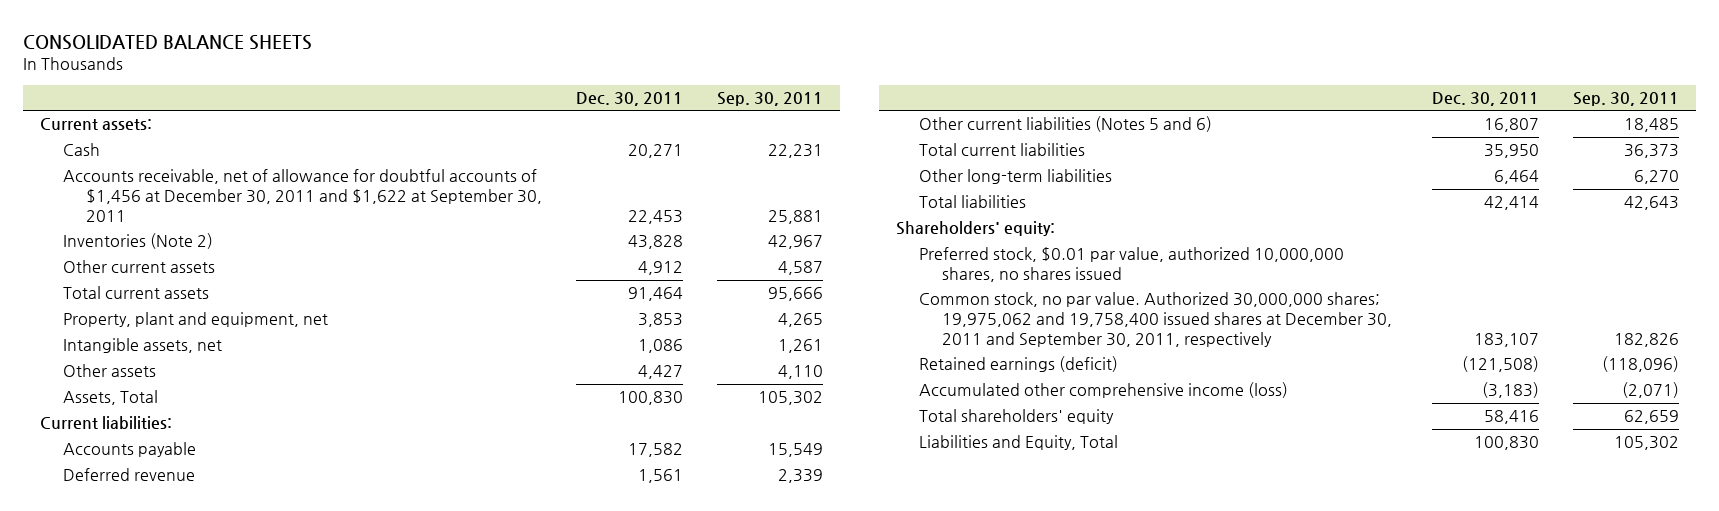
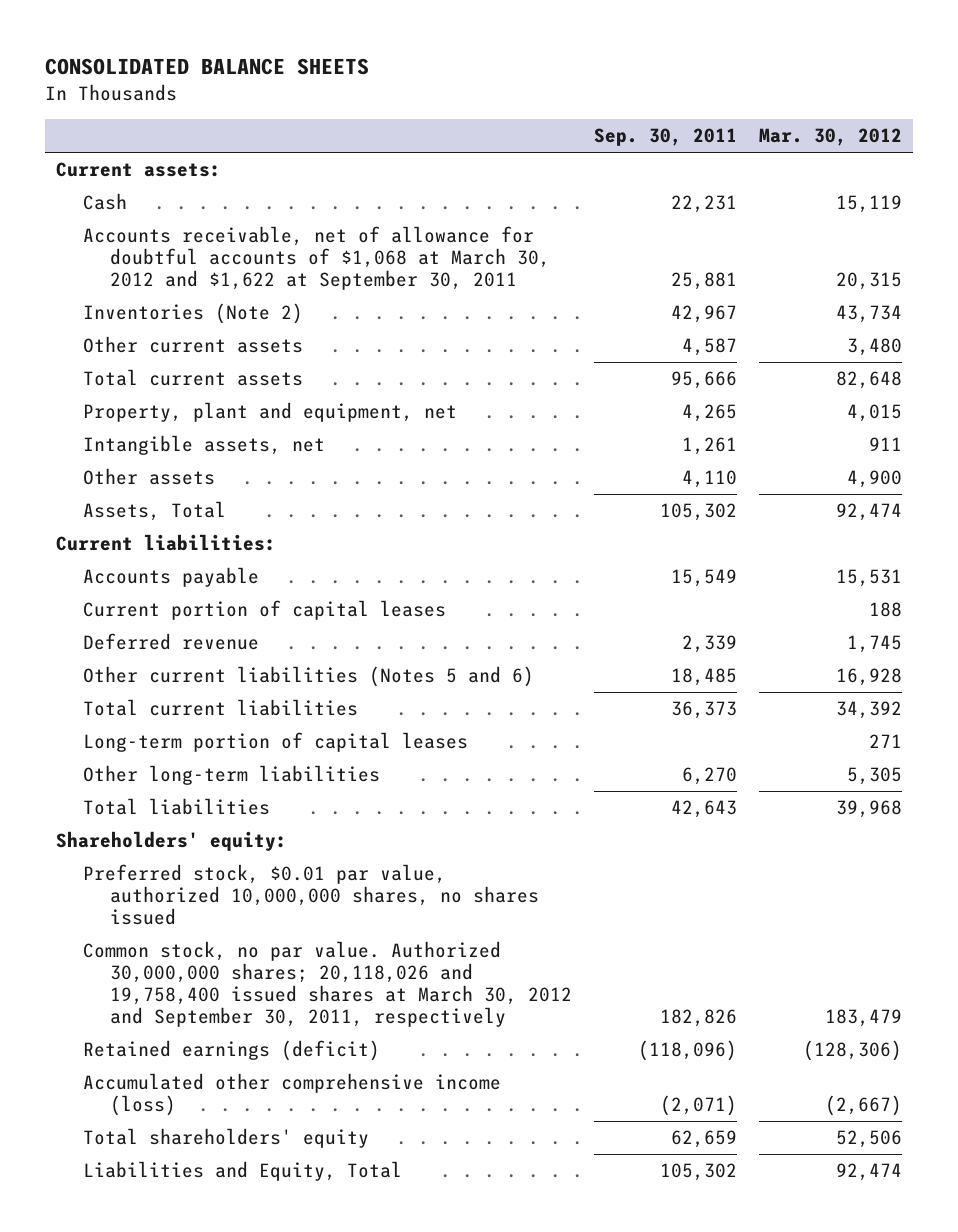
[576,92,684,107] Dec. 30, 2011 -> none
none -> [758,128,902,147] Mar. 30, 2012
[63,169,543,222] Accounts receivable, net of allowance for doubtful accounts of $1,456 at December 30, 2011 and $1,622 at September 30, 2011 -> [83,226,551,291] Accounts receivable, net of allowance for doubtful accounts of $1,068 at March 30, 2012 and $1,622 at September 30, 2011
none -> [83,600,447,621] Current portion of capital leases
none -> [83,732,469,753] Long-term portion of capital leases
[919,292,1393,347] Common stock, no par value. Authorized 30,000,000 shares; 19,975,062 and 19,758,400 issued shares at December 30, 2011 and September 30, 2011, respectively -> [83,941,573,1028] Common stock, no par value. Authorized 30,000,000 shares; 20,118,026 and 19,758,400 issued shares at March 30, 2012 and September 30, 2011, respectively

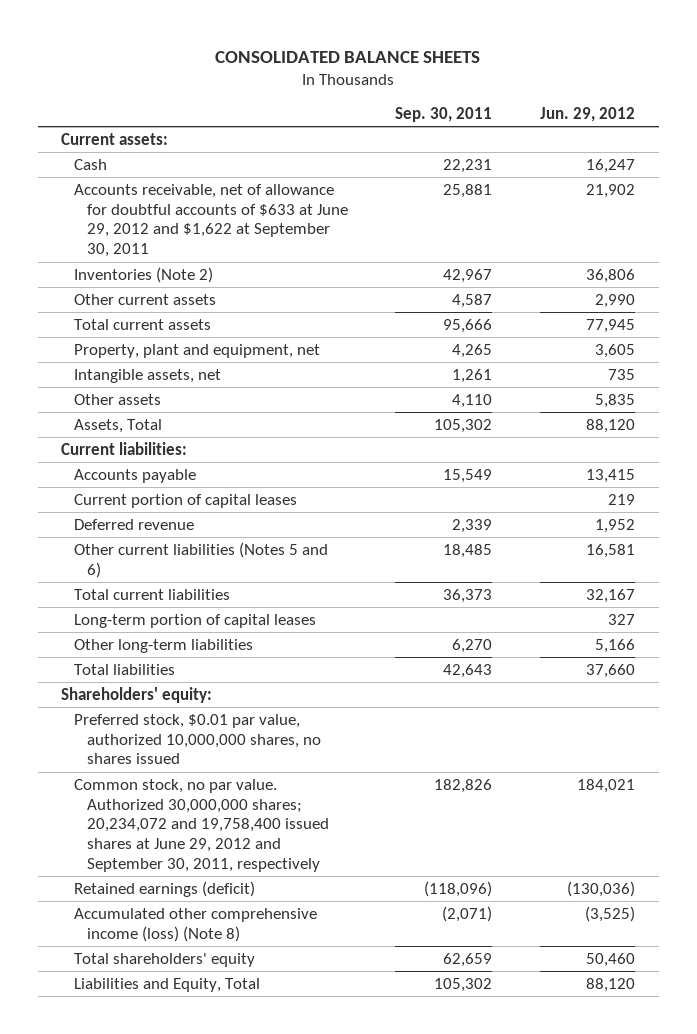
[758,128,902,147] Mar. 30, 2012 -> none
none -> [540,106,636,122] Jun. 29, 2012
[83,226,551,291] Accounts receivable, net of allowance for doubtful accounts of $1,068 at March 30, 2012 and $1,622 at September 30, 2011 -> [74,183,348,258] Accounts receivable, net of allowance for doubtful accounts of $633 at June 29, 2012 and $1,622 at September 30, 2011
[83,941,573,1028] Common stock, no par value. Authorized 30,000,000 shares; 20,118,026 and 19,758,400 issued shares at March 30, 2012 and September 30, 2011, respectively -> [74,778,329,872] Common stock, no par value. Authorized 30,000,000 shares; 20,234,072 and 19,758,400 issued shares at June 29, 2012 and September 30, 2011, respectively
[83,1073,502,1117] Accumulated other comprehensive income (loss) -> [74,907,318,942] Accumulated other comprehensive income (loss) (Note 8)

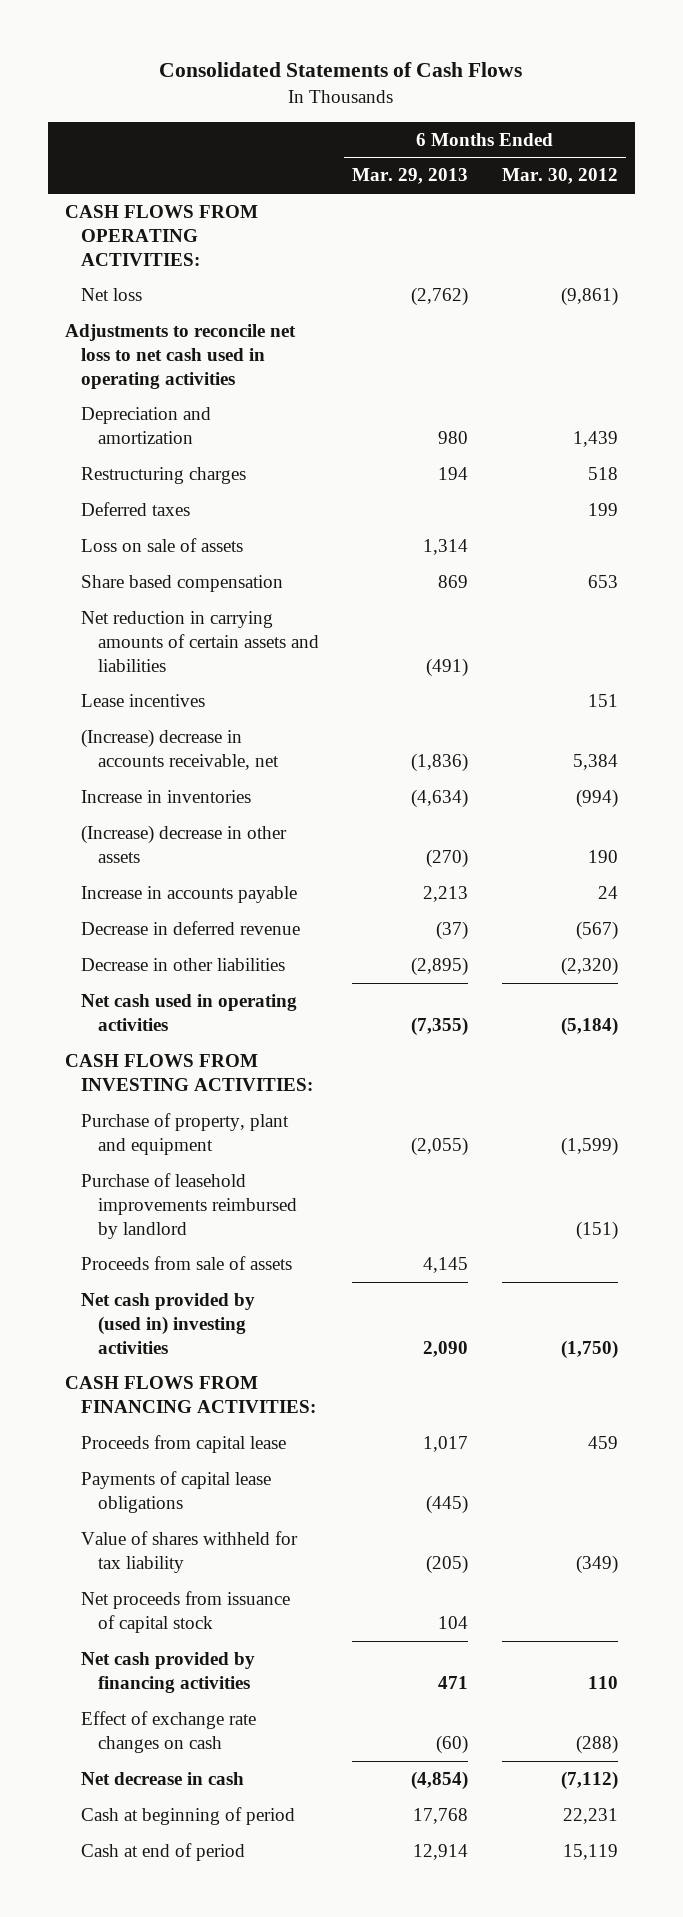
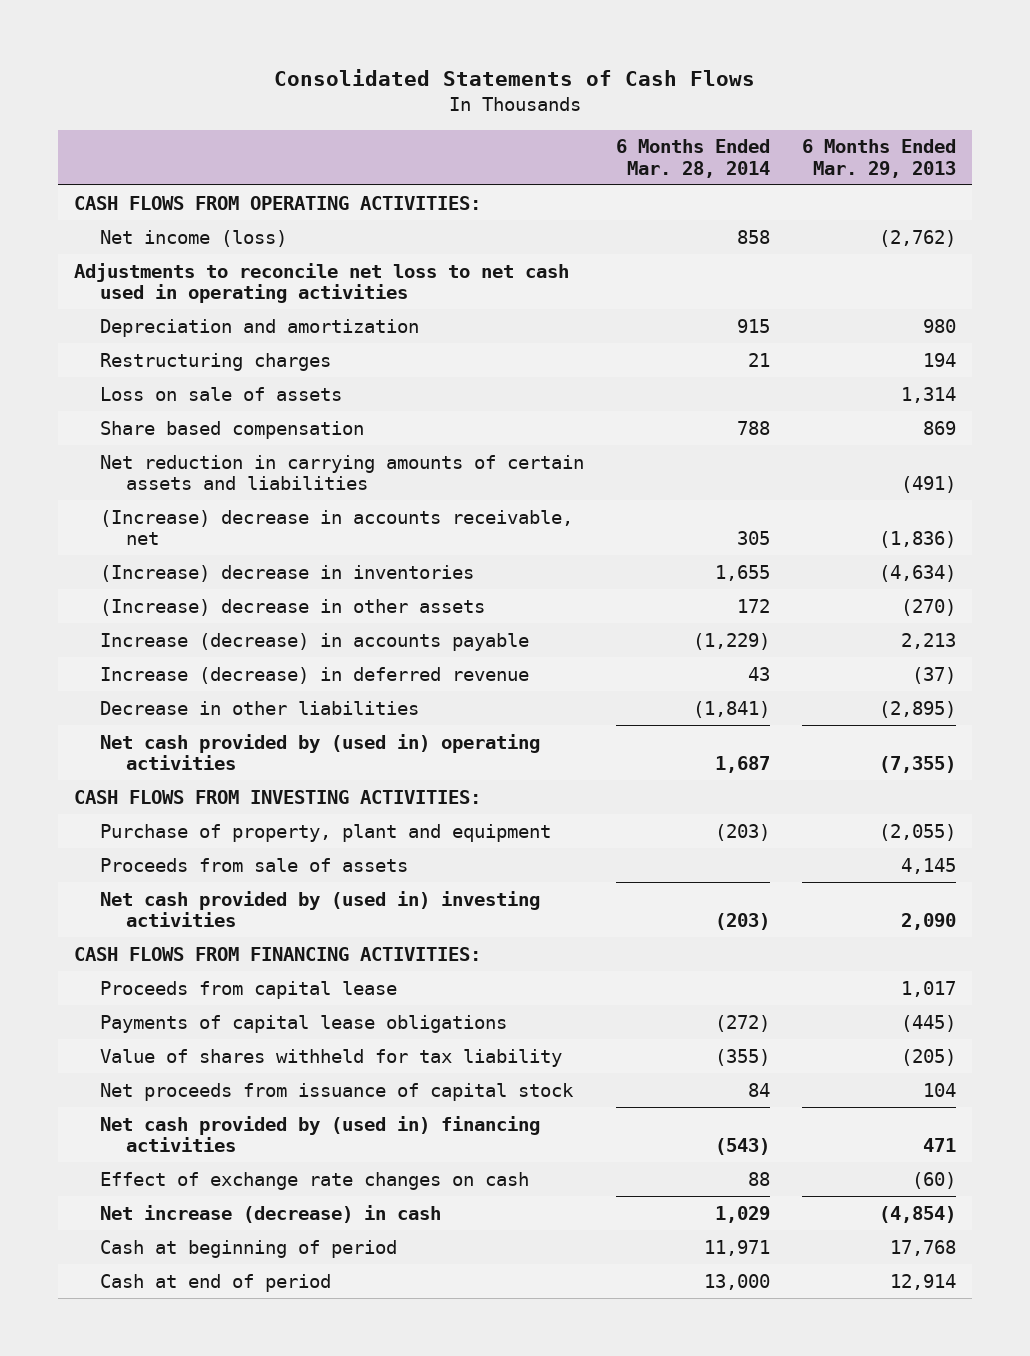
[501,168,618,185] Mar. 30, 2012 -> none
none -> [616,139,771,178] 6 Months Ended Mar. 28, 2014
[81,288,143,302] Net loss -> [100,229,288,247] Net income (loss)
[81,502,191,517] Deferred taxes -> none
[81,694,206,708] Lease incentives -> none
[81,790,252,804] Increase in inventories -> [100,564,475,582] (Increase) decrease in inventories
[81,886,298,904] Increase in accounts payable -> [100,632,530,651] Increase (decrease) in accounts payable
[81,921,301,936] Decrease in deferred revenue -> [100,666,530,684] Increase (decrease) in deferred revenue
[81,994,298,1031] Net cash used in operating activities -> [100,733,541,770] Net cash provided by (used in) operating activities
[81,1173,298,1239] Purchase of leasehold improvements reimbursed by landlord -> none
[81,1652,256,1693] Net cash provided by financing activities -> [100,1115,541,1152] Net cash provided by (used in) financing activities
[81,1772,245,1786] Net decrease in cash -> [100,1204,442,1223] Net increase (decrease) in cash

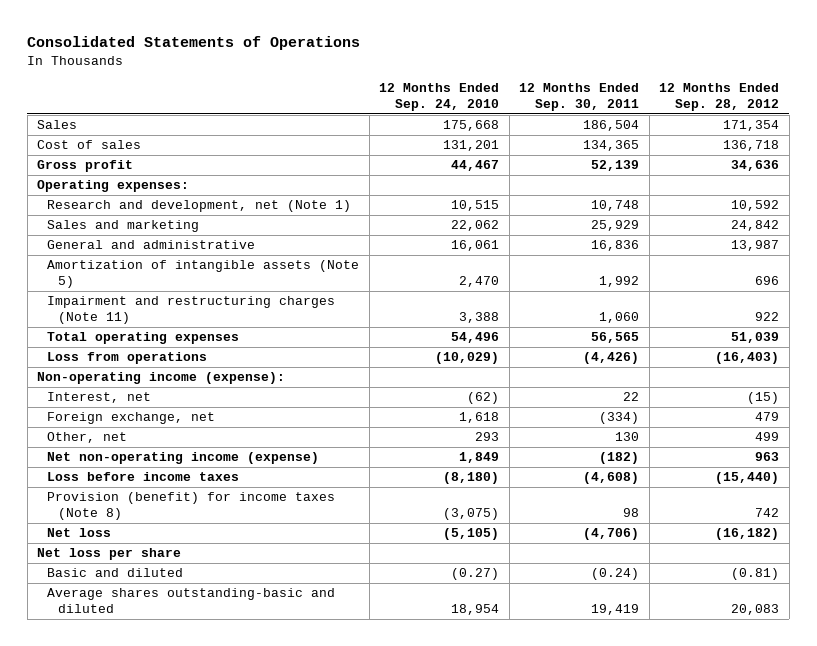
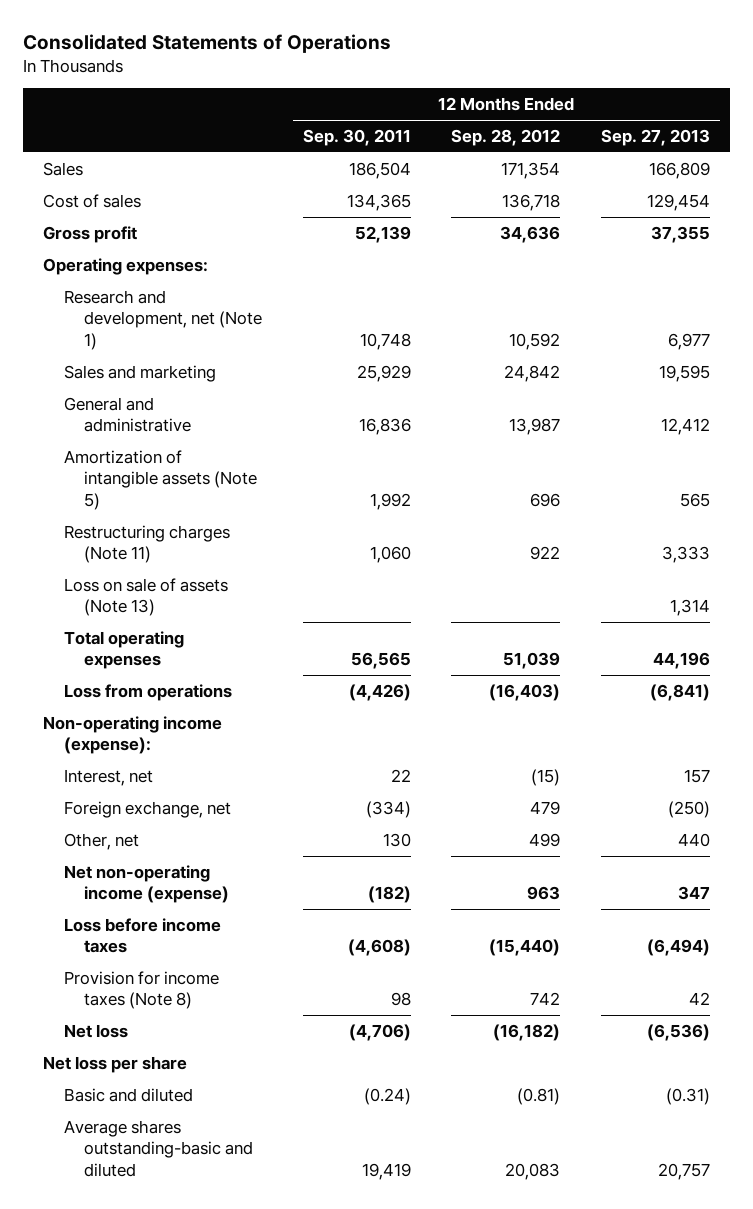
[379,83,500,112] 12 Months Ended Sep. 24, 2010 -> none
none -> [600,128,710,146] Sep. 27, 2013
[47,296,336,325] Impairment and restructuring charges (Note 11) -> [63,524,230,564] Restructuring charges (Note 11)
none -> [63,577,228,617] Loss on sale of assets (Note 13)
[47,492,336,521] Provision (benefit) for income taxes (Note 8) -> [63,970,219,1010] Provision for income taxes (Note 8)

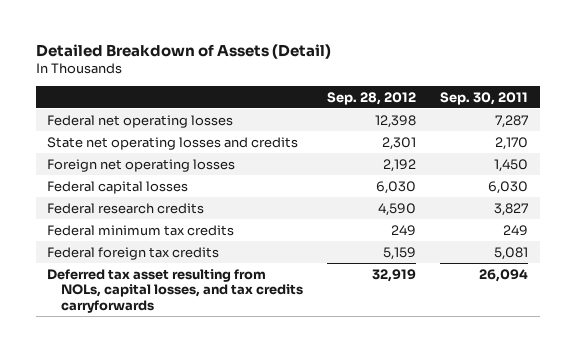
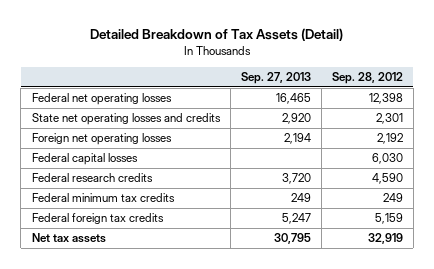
[35,43,331,59] Detailed Breakdown of Assets (Detail) -> [90,28,344,42] Detailed Breakdown of Tax Assets (Detail)
[439,91,528,105] Sep. 30, 2011 -> none
none -> [240,72,311,85] Sep. 27, 2013
[47,268,304,313] Deferred tax asset resulting from NOLs, capital losses, and tax credits carryforwards -> [31,233,106,244] Net tax assets

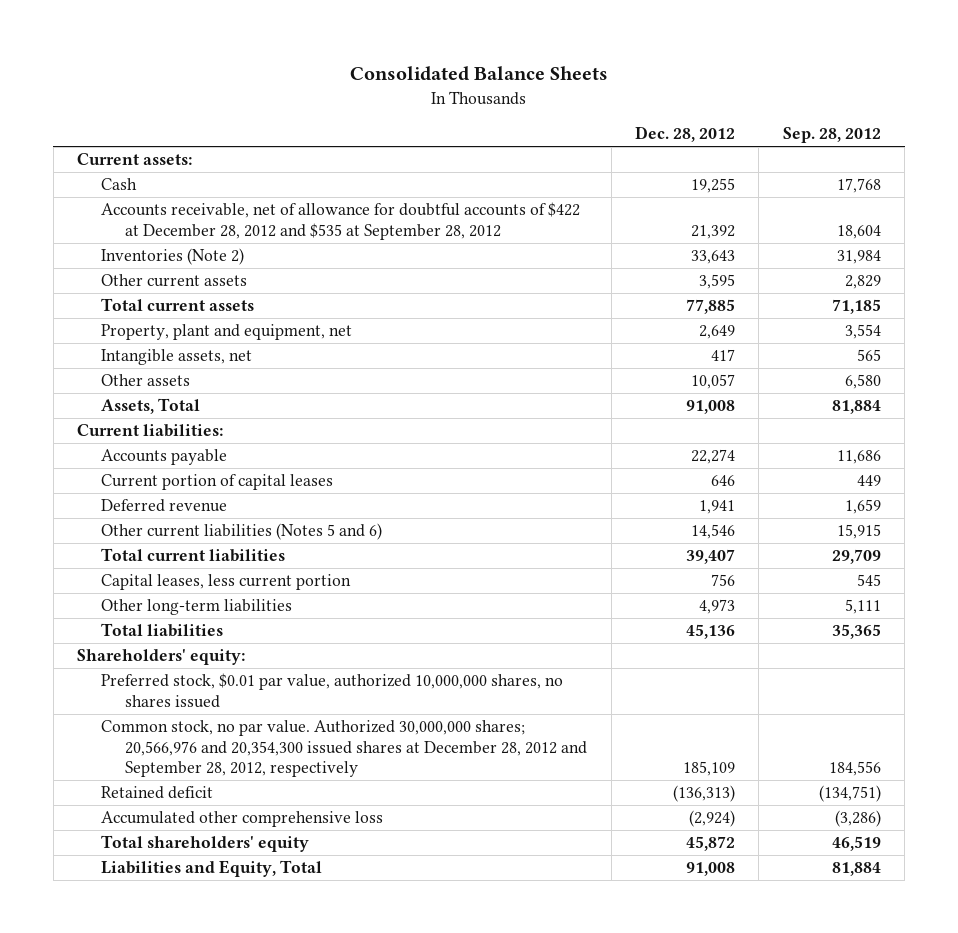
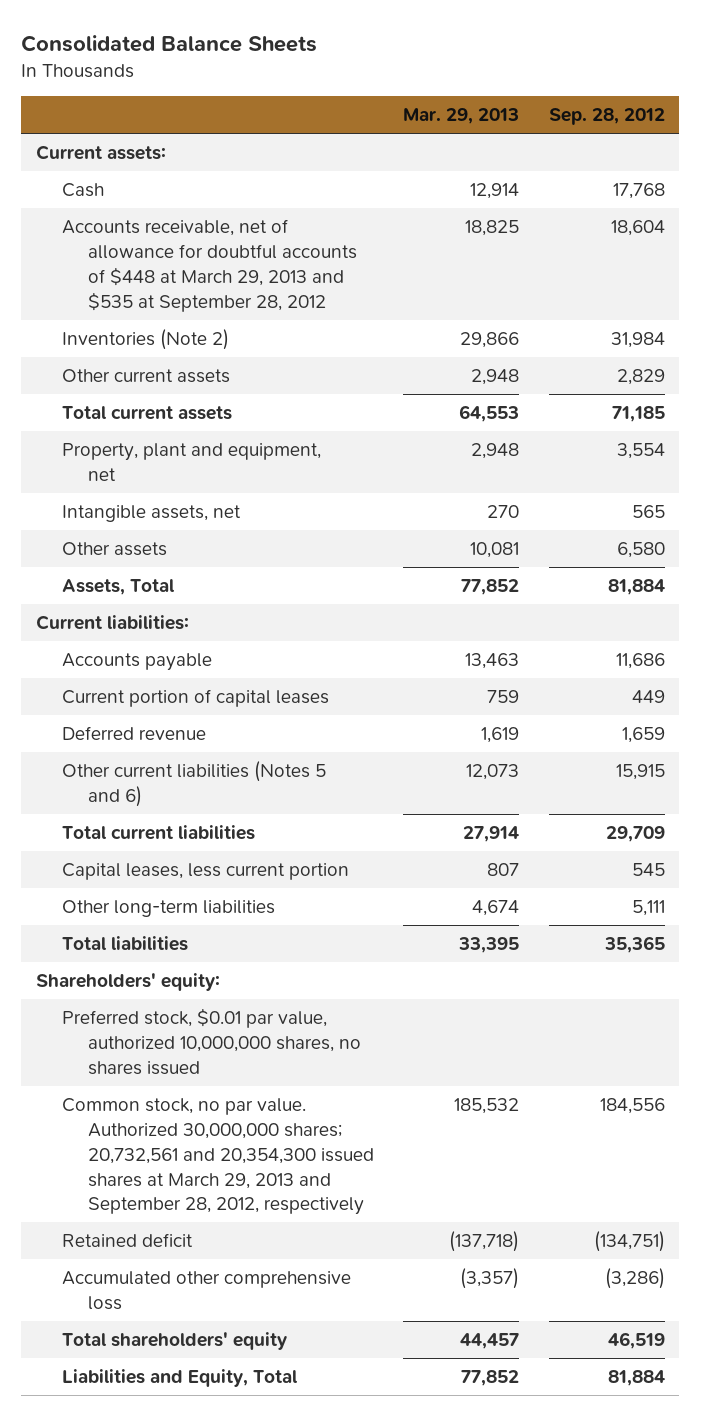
[635,126,736,143] Dec. 28, 2012 -> none
none -> [403,108,520,125] Mar. 29, 2013
[101,202,581,240] Accounts receivable, net of allowance for doubtful accounts of $422 at December 28, 2012 and $535 at September 28, 2012 -> [61,219,357,312] Accounts receivable, net of allowance for doubtful accounts of $448 at March 29, 2013 and $535 at September 28, 2012
[101,720,588,778] Common stock, no par value. Authorized 30,000,000 shares; 20,566,976 and 20,354,300 issued shares at December 28, 2012 and September 28, 2012, respectively -> [61,1098,374,1216] Common stock, no par value. Authorized 30,000,000 shares; 20,732,561 and 20,354,300 issued shares at March 29, 2013 and September 28, 2012, respectively

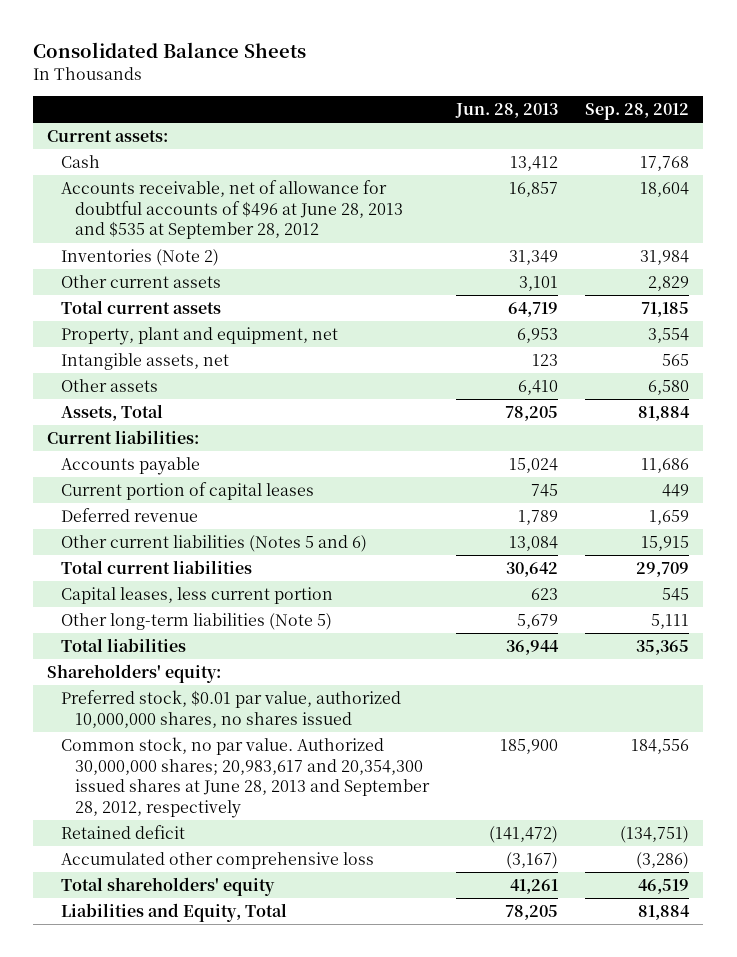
[403,108,520,125] Mar. 29, 2013 -> none
none -> [454,103,558,119] Jun. 28, 2013
[61,219,357,312] Accounts receivable, net of allowance for doubtful accounts of $448 at March 29, 2013 and $535 at September 28, 2012 -> [60,179,403,240] Accounts receivable, net of allowance for doubtful accounts of $496 at June 28, 2013 and $535 at September 28, 2012
[61,900,275,918] Other long-term liabilities -> [60,612,332,630] Other long-term liabilities (Note 5)
[61,1098,374,1216] Common stock, no par value. Authorized 30,000,000 shares; 20,732,561 and 20,354,300 issued shares at March 29, 2013 and September 28, 2012, respectively -> [60,736,430,819] Common stock, no par value. Authorized 30,000,000 shares; 20,983,617 and 20,354,300 issued shares at June 28, 2013 and September 28, 2012, respectively

